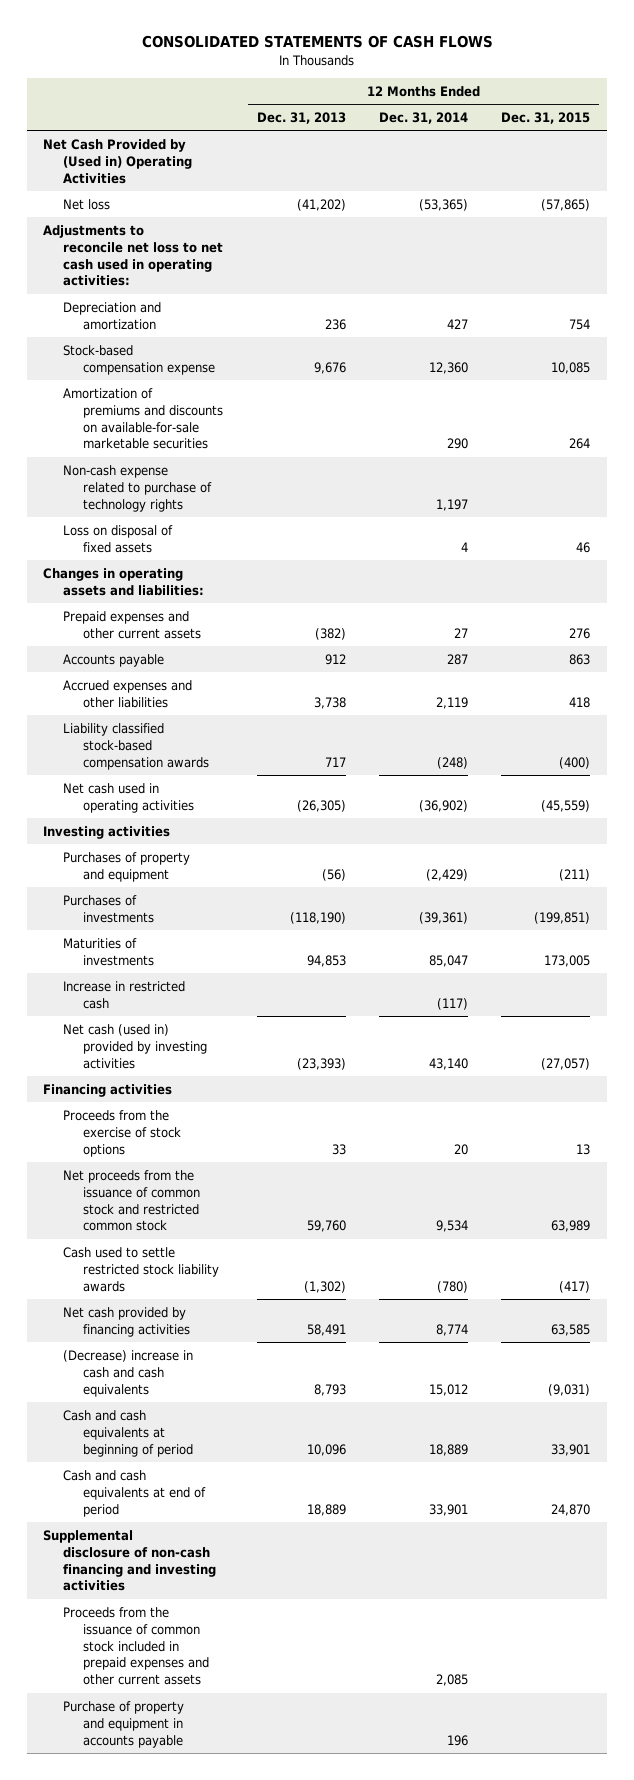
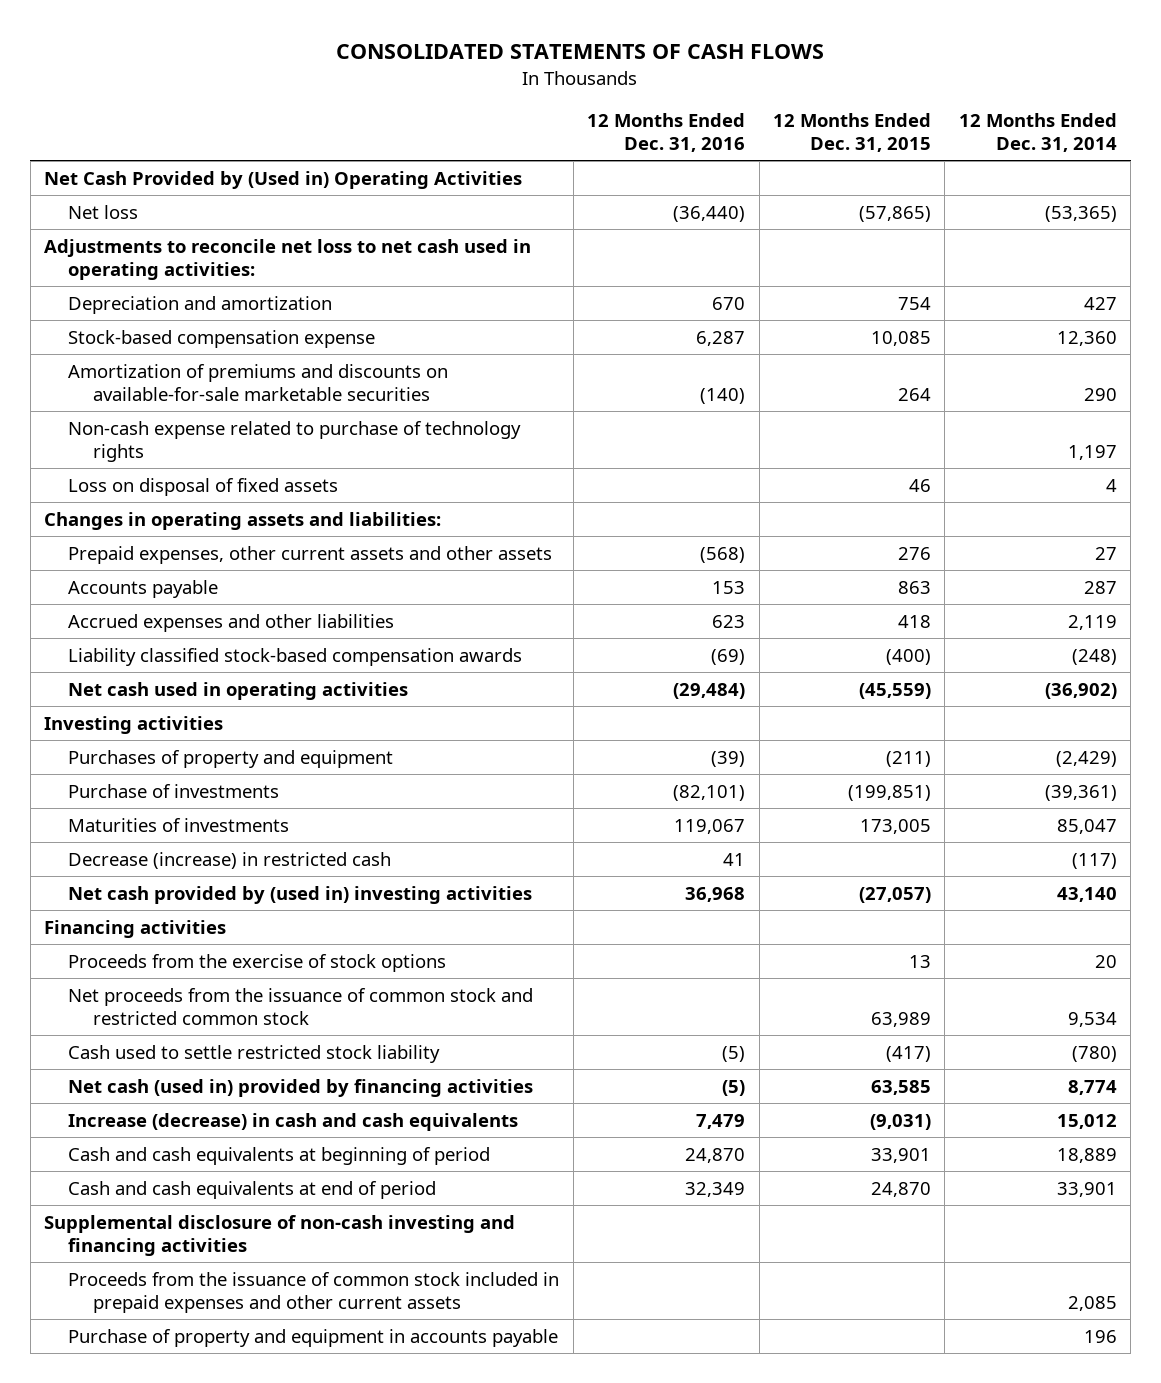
[256,111,346,124] Dec. 31, 2013 -> none
none -> [587,113,746,152] 12 Months Ended Dec. 31, 2016
[63,610,202,639] Prepaid expenses and other current assets -> [68,545,553,564] Prepaid expenses, other current assets and other assets
[63,894,155,923] Purchases of investments -> [68,783,280,798] Purchase of investments
[63,980,186,1009] Increase in restricted cash -> [68,851,392,869] Decrease (increase) in restricted cash
[63,1023,208,1069] Net cash (used in) provided by investing activities -> [68,885,533,904] Net cash provided by (used in) investing activities
[63,1246,220,1292] Cash used to settle restricted stock liability awards -> [68,1044,441,1063] Cash used to settle restricted stock liability
[63,1306,191,1337] Net cash provided by financing activities -> [68,1078,534,1097] Net cash (used in) provided by financing activities
[63,1349,194,1397] (Decrease) increase in cash and cash equivalents -> [68,1112,519,1131] Increase (decrease) in cash and cash equivalents
[43,1529,217,1592] Supplemental disclosure of non-cash financing and investing activities -> [44,1214,516,1256] Supplemental disclosure of non-cash investing and financing activities

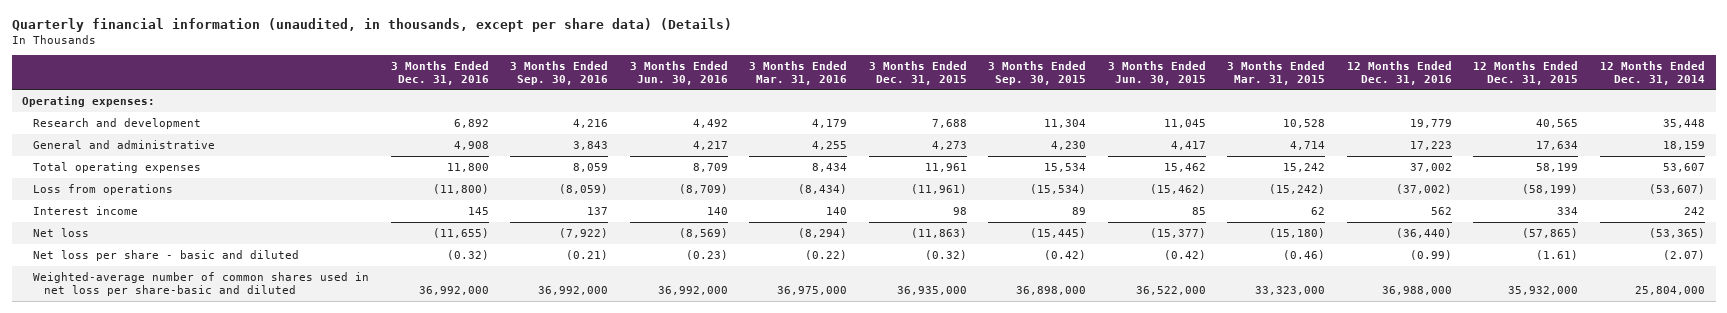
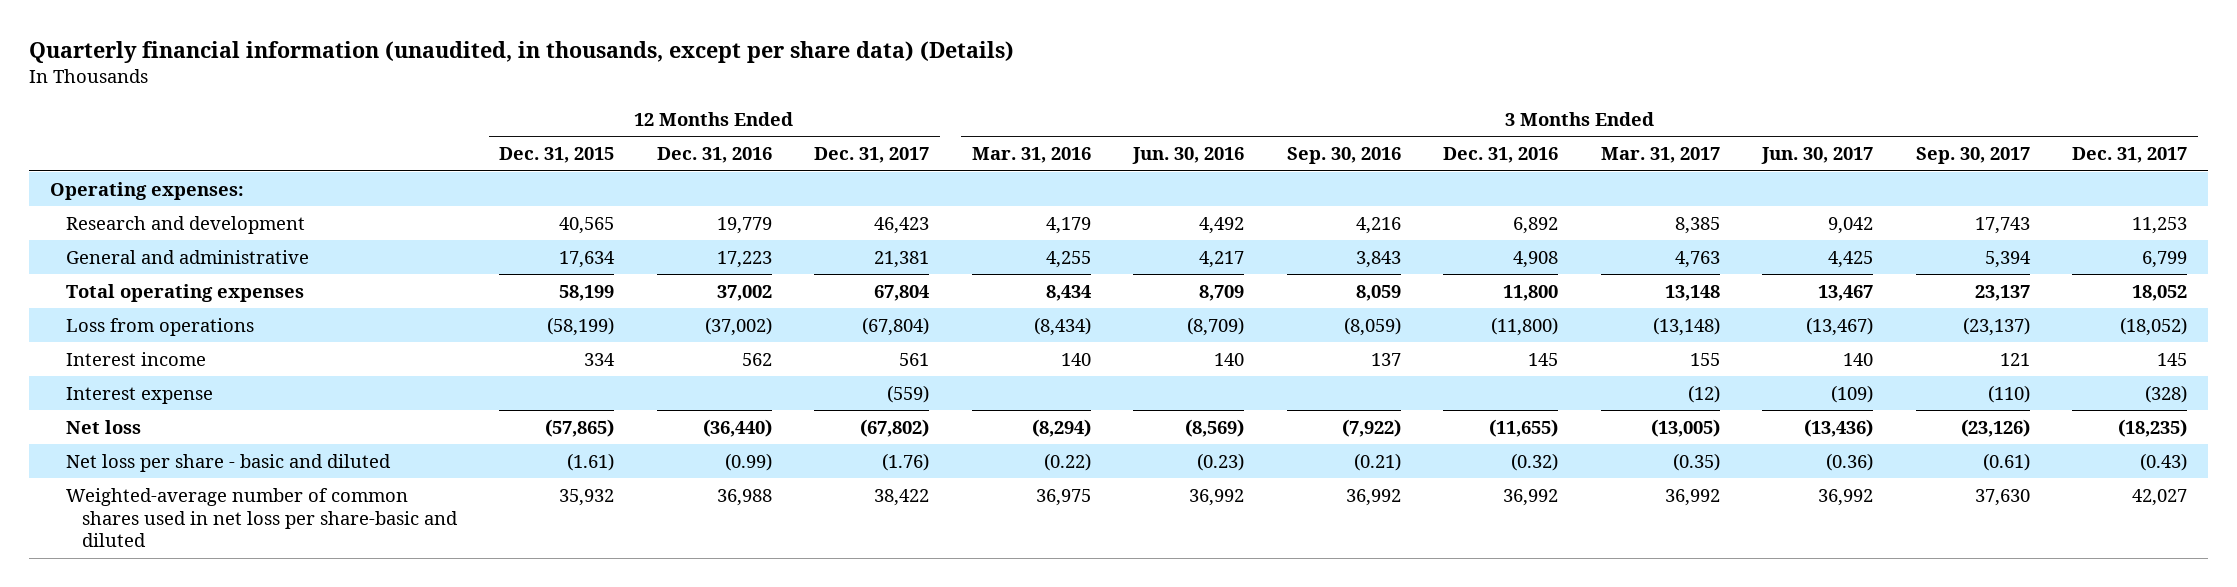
[868,60,967,85] 3 Months Ended Dec. 31, 2015 -> none
[988,60,1087,85] 3 Months Ended Sep. 30, 2015 -> none
[1107,60,1206,85] 3 Months Ended Jun. 30, 2015 -> none
[1227,60,1326,85] 3 Months Ended Mar. 31, 2015 -> none
[1599,60,1705,85] 12 Months Ended Dec. 31, 2014 -> none
none -> [814,147,930,164] Dec. 31, 2017
none -> [1600,147,1720,164] Mar. 31, 2017
none -> [1761,147,1874,165] Jun. 30, 2017
none -> [1915,147,2030,165] Sep. 30, 2017
none -> [2072,147,2188,164] Dec. 31, 2017
none -> [66,386,214,404] Interest expense
[418,285,489,295] 36,992,000 -> [1503,488,1559,506] 36,992
[538,285,609,295] 36,992,000 -> [1345,488,1401,506] 36,992
[657,285,728,295] 36,992,000 -> [1189,488,1245,506] 36,992
[777,285,848,295] 36,975,000 -> [1035,488,1091,506] 36,975
[1381,285,1452,295] 36,988,000 -> [716,488,772,506] 36,988
[1508,285,1579,295] 35,932,000 -> [559,488,615,506] 35,932

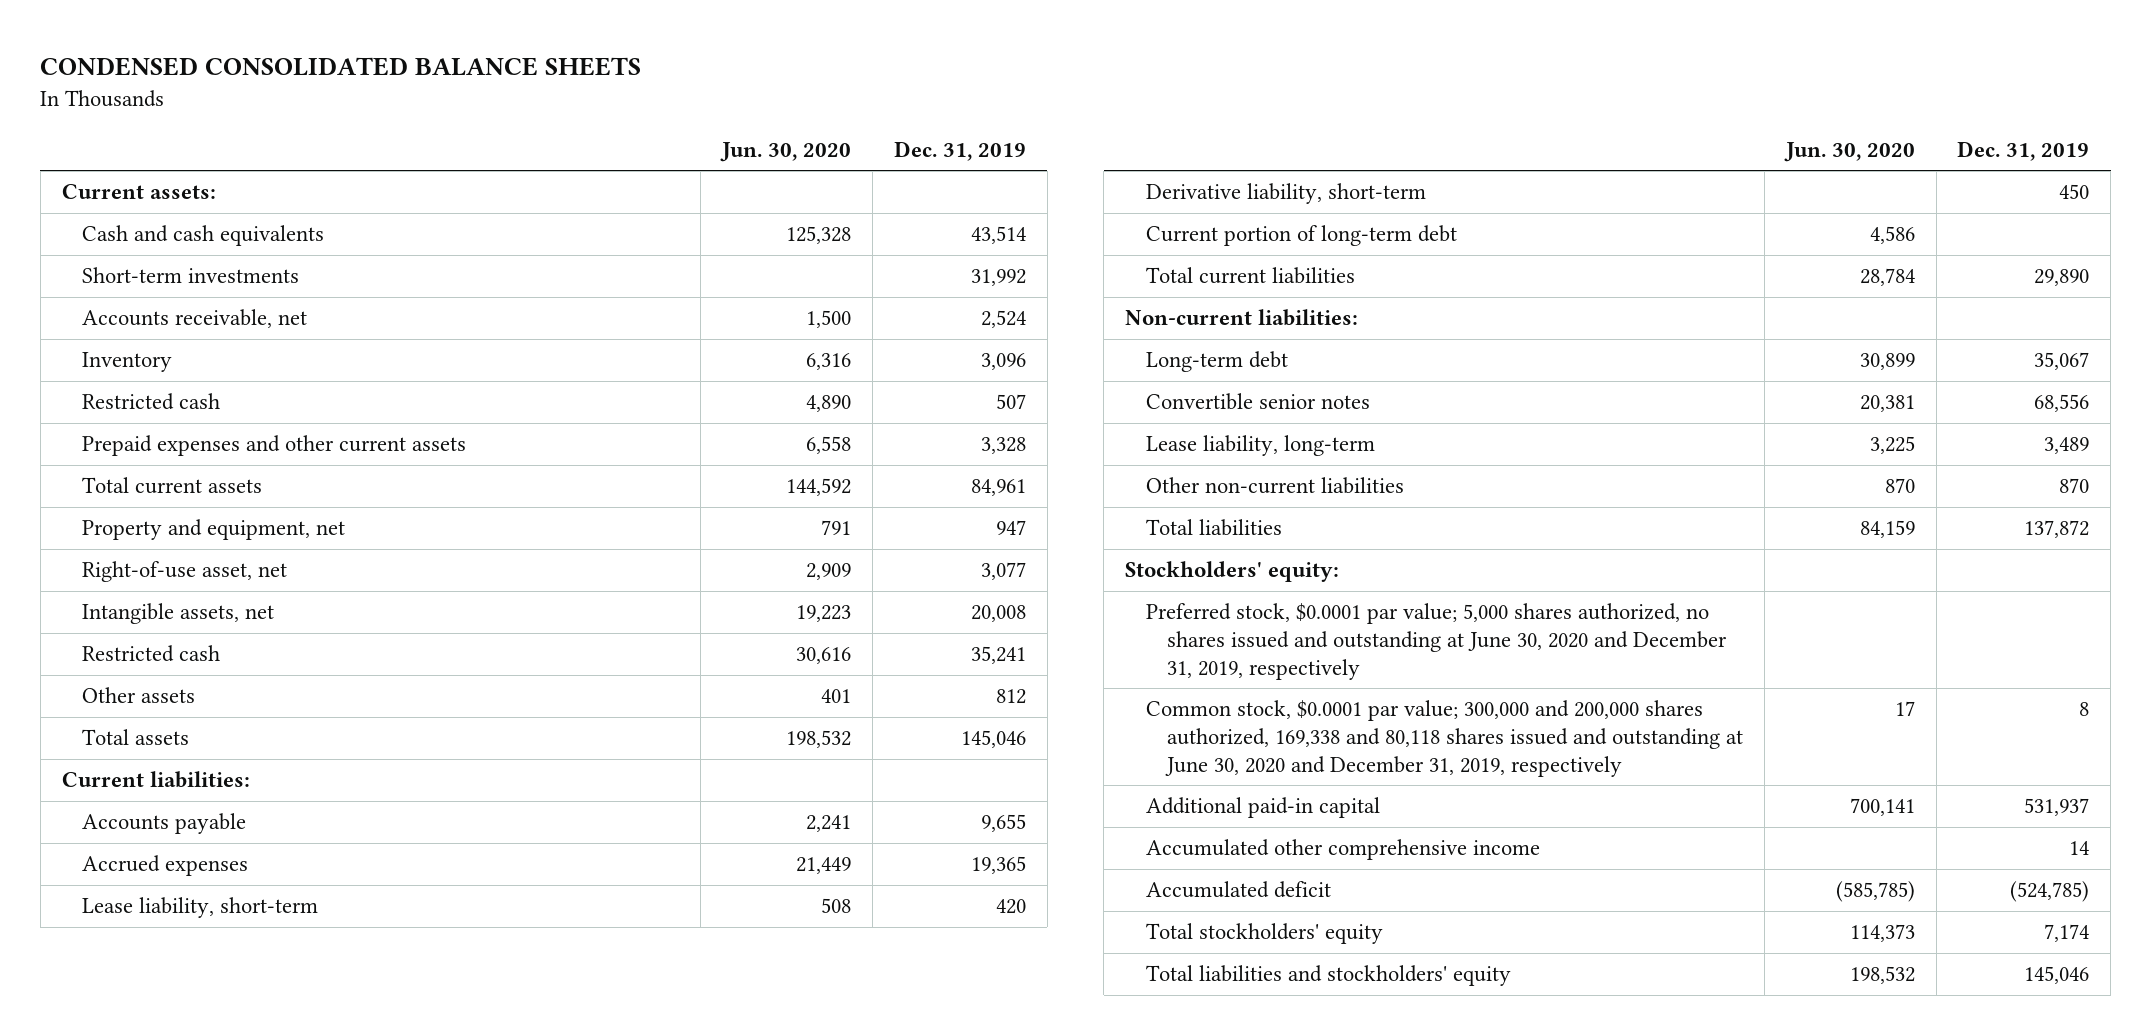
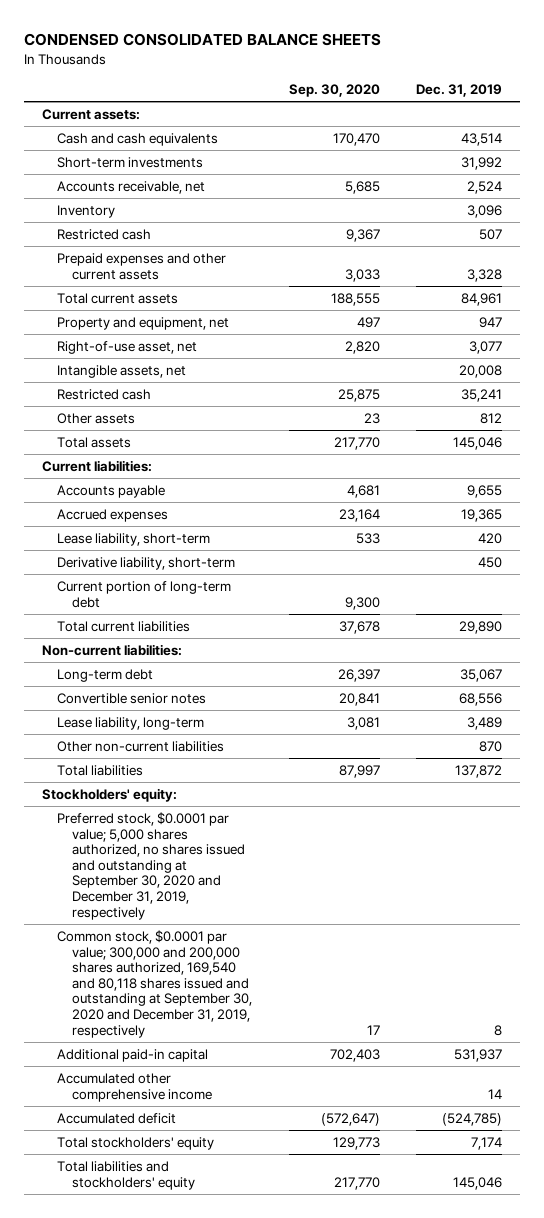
[719,141,851,162] Jun. 30, 2020 -> none
none -> [288,84,380,98] Sep. 30, 2020
[1146,603,1727,680] Preferred stock, $0.0001 par value; 5,000 shares authorized, no shares issued and outstanding at June 30, 2020 and December 31, 2019, respectively -> [57,811,246,920] Preferred stock, $0.0001 par value; 5,000 shares authorized, no shares issued and outstanding at September 30, 2020 and December 31, 2019, respectively
[1146,700,1743,777] Common stock, $0.0001 par value; 300,000 and 200,000 shares authorized, 169,338 and 80,118 shares issued and outstanding at June 30, 2020 and December 31, 2019, respectively -> [57,929,253,1038] Common stock, $0.0001 par value; 300,000 and 200,000 shares authorized, 169,540 and 80,118 shares issued and outstanding at September 30, 2020 and December 31, 2019, respectively

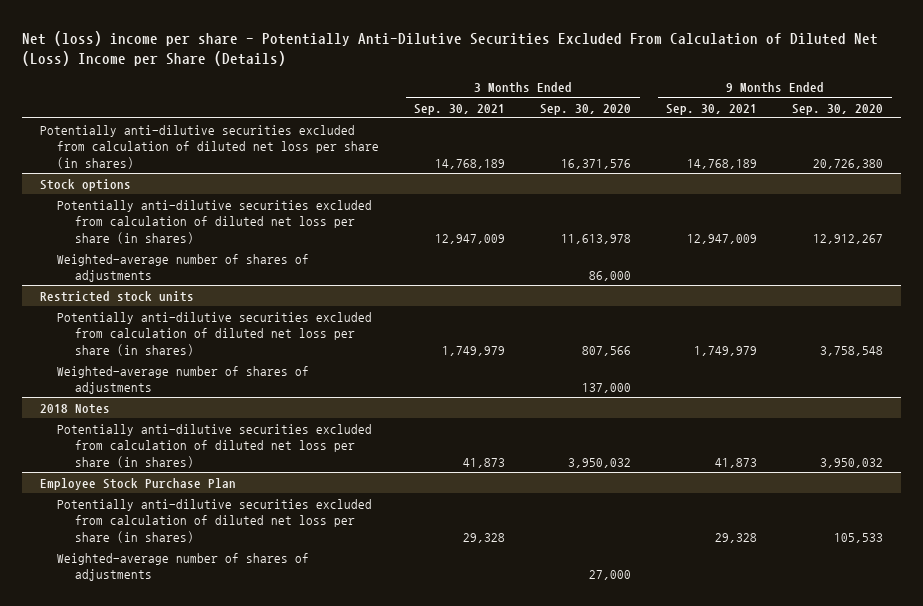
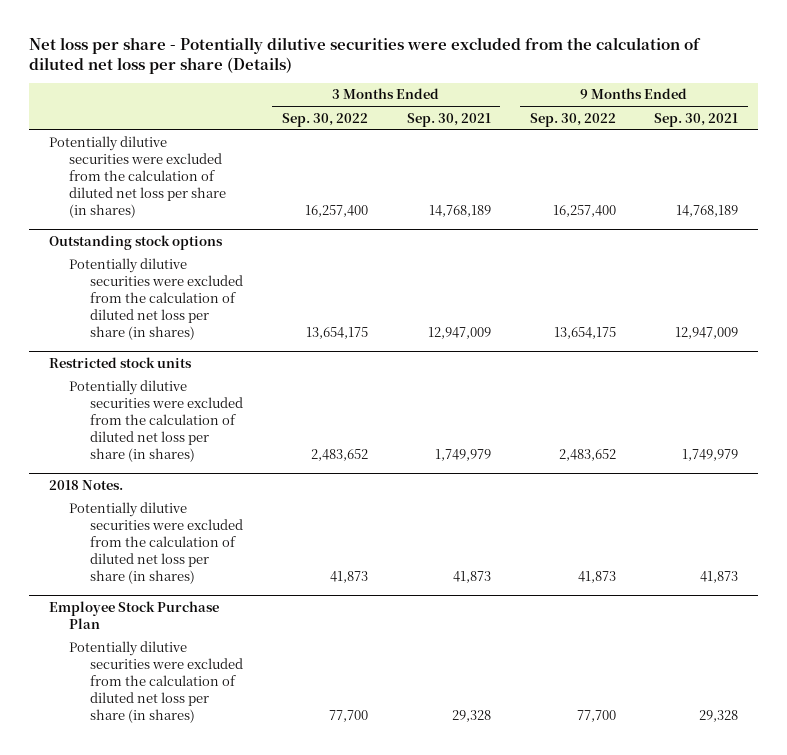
[22,30,879,67] Net (loss) income per share - Potentially Anti-Dilutive Securities Excluded From Calculation of Diluted Net (Loss) Income per Share (Details) -> [29,36,702,74] Net loss per share - Potentially dilutive securities were excluded from the calculation of diluted net loss per share (Details)
[540,103,632,115] Sep. 30, 2020 -> none
[792,103,884,115] Sep. 30, 2020 -> none
none -> [281,112,368,127] Sep. 30, 2022
none -> [529,112,616,127] Sep. 30, 2022
[57,253,310,283] Weighted-average number of shares of adjustments -> none
[39,124,380,169] Potentially anti-dilutive securities excluded from calculation of diluted net loss per share (in shares) -> [48,136,227,218] Potentially dilutive securities were excluded from the calculation of diluted net loss per share (in shares)
[39,178,131,191] Stock options -> [48,234,223,250] Outstanding stock options
[57,199,373,244] Potentially anti-dilutive securities excluded from calculation of diluted net loss per share (in shares) -> [69,258,243,340] Potentially dilutive securities were excluded from the calculation of diluted net loss per share (in shares)
[57,365,310,395] Weighted-average number of shares of adjustments -> none
[57,311,373,356] Potentially anti-dilutive securities excluded from calculation of diluted net loss per share (in shares) -> [69,380,243,462] Potentially dilutive securities were excluded from the calculation of diluted net loss per share (in shares)
[39,403,110,414] 2018 Notes -> [48,479,123,490] 2018 Notes.
[57,423,373,468] Potentially anti-dilutive securities excluded from calculation of diluted net loss per share (in shares) -> [69,502,243,584] Potentially dilutive securities were excluded from the calculation of diluted net loss per share (in shares)
[57,552,310,582] Weighted-average number of shares of adjustments -> none
[57,498,373,543] Potentially anti-dilutive securities excluded from calculation of diluted net loss per share (in shares) -> [69,641,243,723] Potentially dilutive securities were excluded from the calculation of diluted net loss per share (in shares)

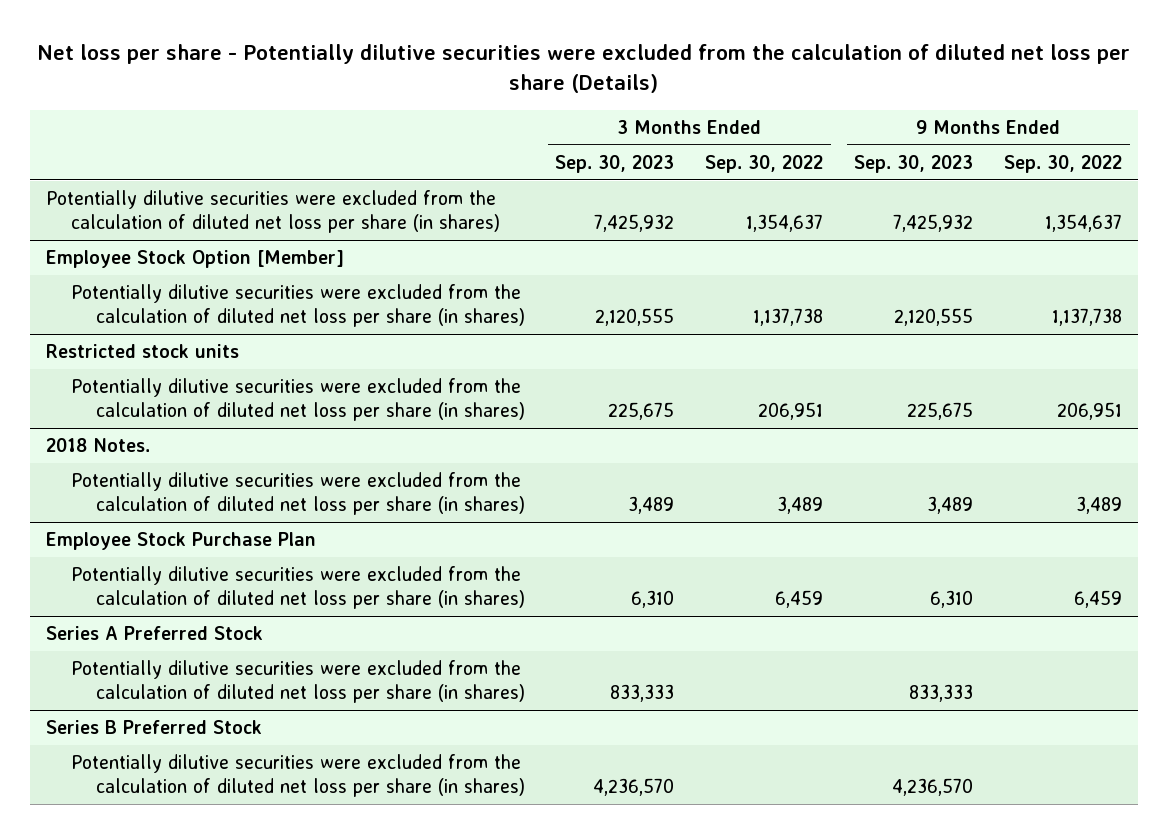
[406,112,491,127] Sep. 30, 2021 -> none
[654,112,739,127] Sep. 30, 2021 -> none
none -> [555,154,675,173] Sep. 30, 2023
none -> [854,154,974,173] Sep. 30, 2023
[304,204,368,217] 16,257,400 -> [746,214,824,233] 1,354,637
[552,204,616,217] 16,257,400 -> [1045,214,1123,233] 1,354,637
[48,234,223,250] Outstanding stock options -> [45,250,344,269] Employee Stock Option [Member]
[305,326,368,339] 13,654,175 -> [753,308,824,327] 1,137,738
[553,326,616,339] 13,654,175 -> [1052,308,1123,327] 1,137,738
[310,448,368,461] 2,483,652 -> [758,402,824,421] 206,951
[558,448,616,461] 2,483,652 -> [1057,402,1123,421] 206,951
[329,570,368,583] 41,873 -> [777,496,824,515] 3,489
[577,570,616,583] 41,873 -> [1076,496,1123,515] 3,489
[328,709,368,722] 77,700 -> [775,590,824,609] 6,459
[576,709,616,722] 77,700 -> [1074,590,1123,609] 6,459
none -> [45,626,263,641] Series A Preferred Stock
none -> [70,660,525,704] Potentially dilutive securities were excluded from the calculation of diluted net loss per share (in shares)
none -> [45,720,262,735] Series B Preferred Stock
none -> [70,754,525,798] Potentially dilutive securities were excluded from the calculation of diluted net loss per share (in shares)

